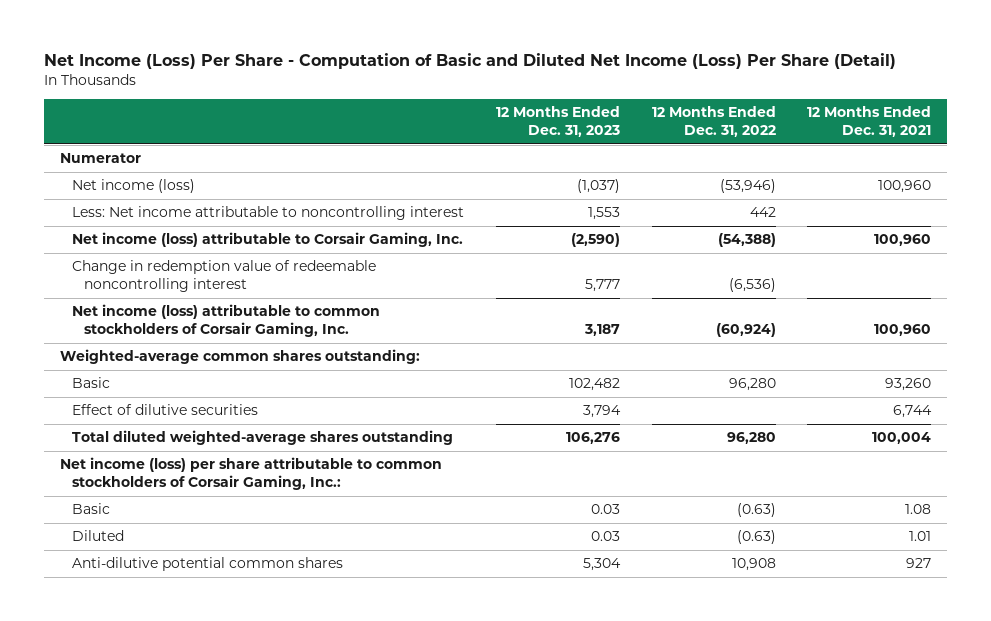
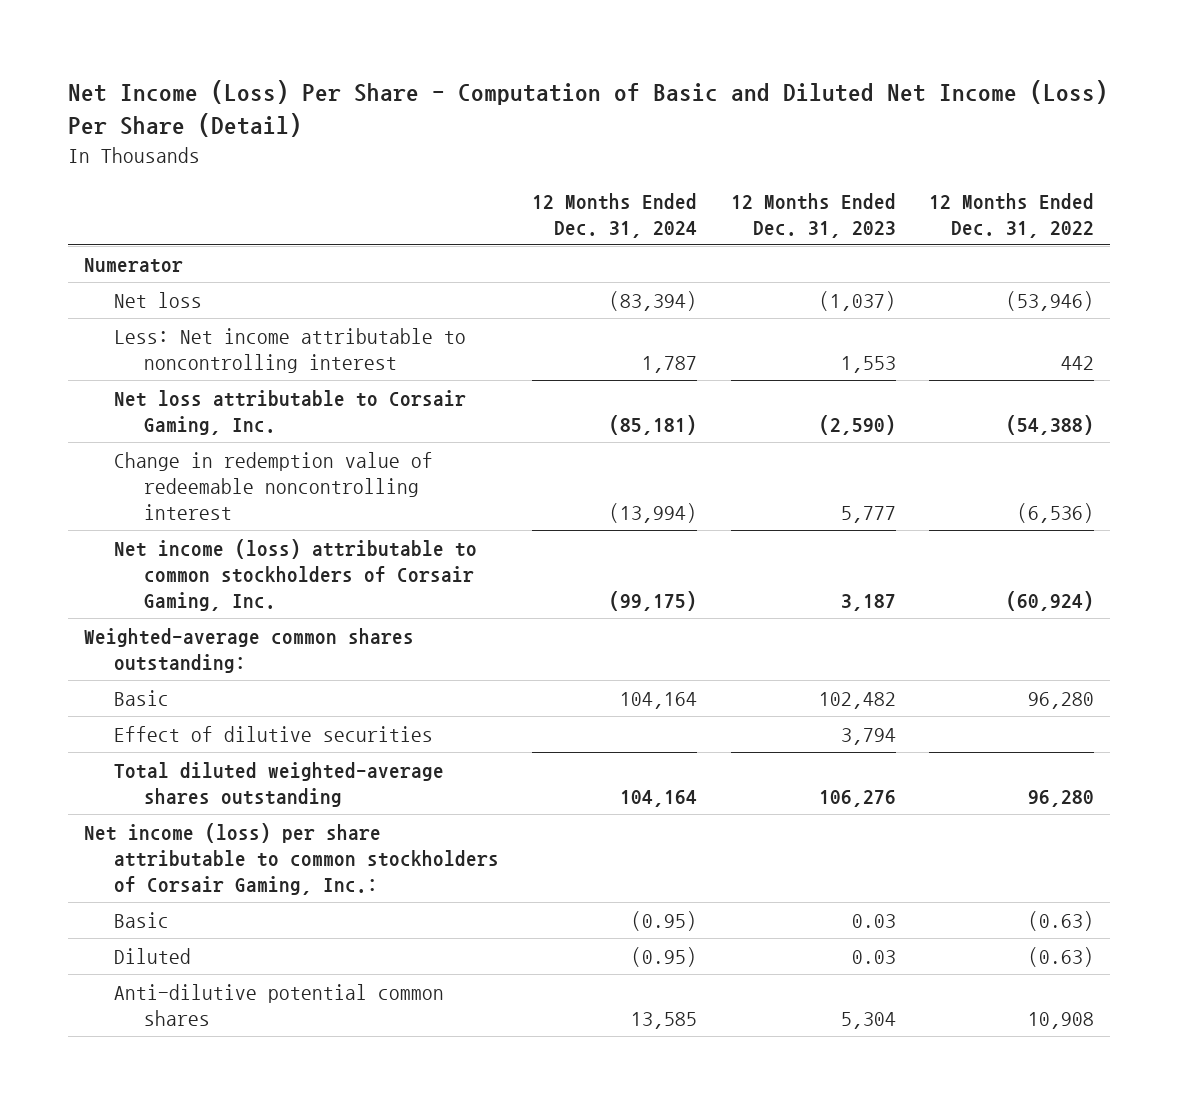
[807,106,932,138] 12 Months Ended Dec. 31, 2021 -> none
none -> [532,192,698,238] 12 Months Ended Dec. 31, 2024
[71,179,195,194] Net income (loss) -> [114,291,203,308] Net loss
[71,232,463,248] Net income (loss) attributable to Corsair Gaming, Inc. -> [114,389,467,435] Net loss attributable to Corsair Gaming, Inc.

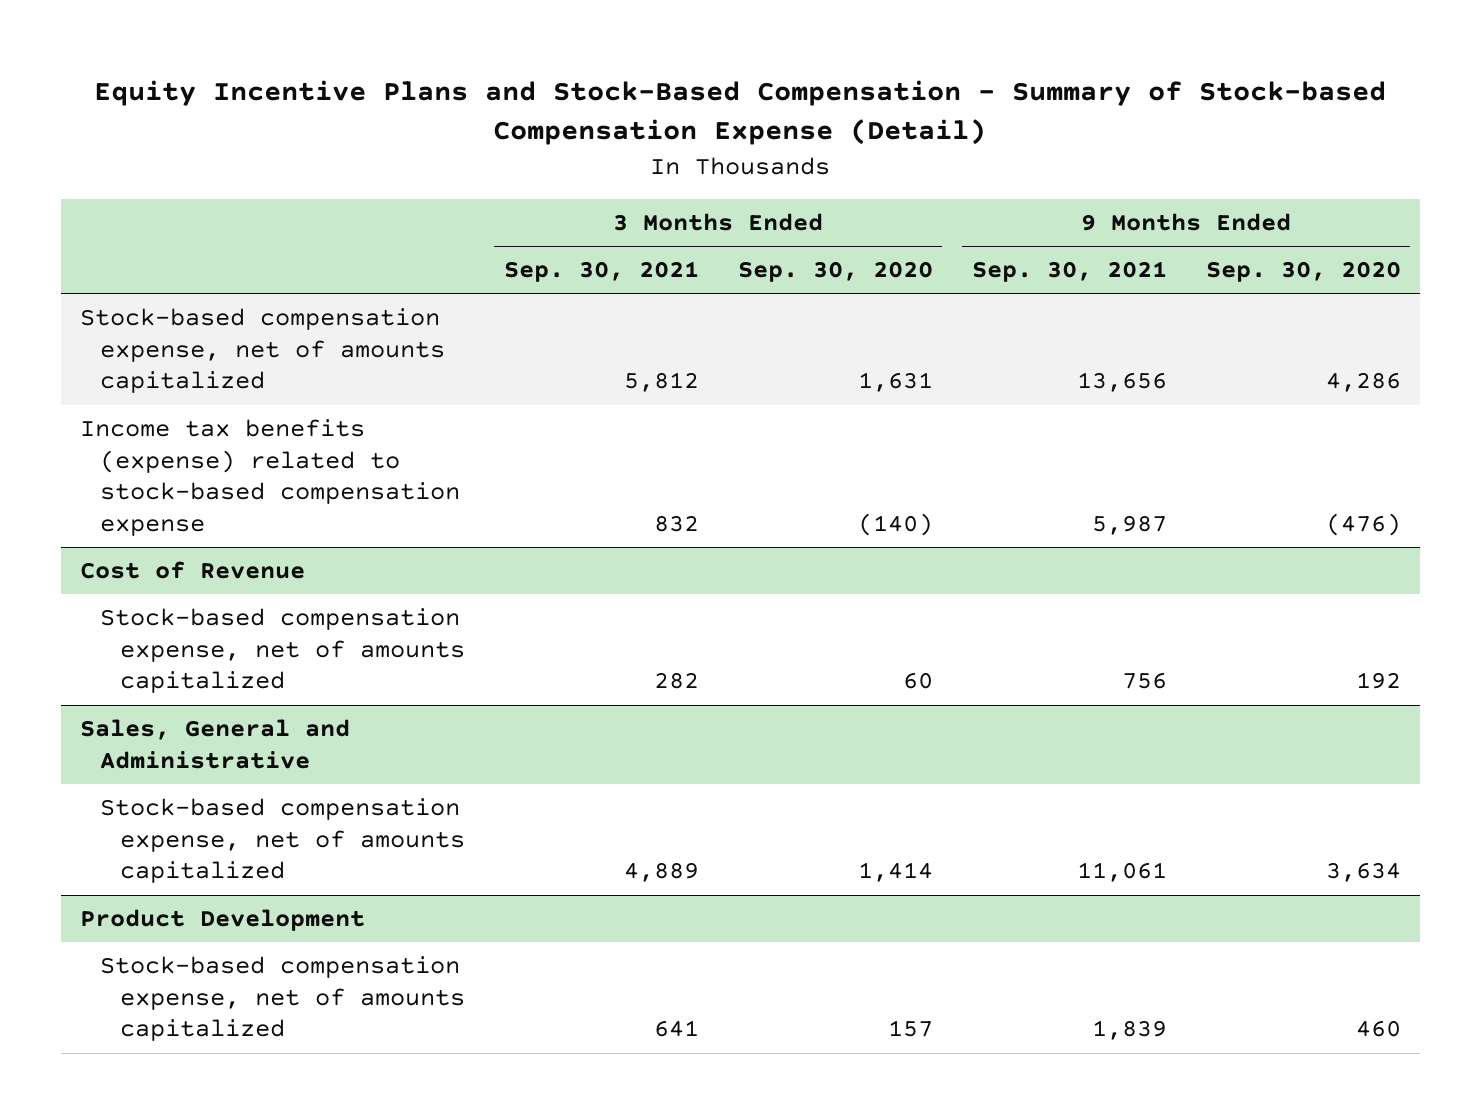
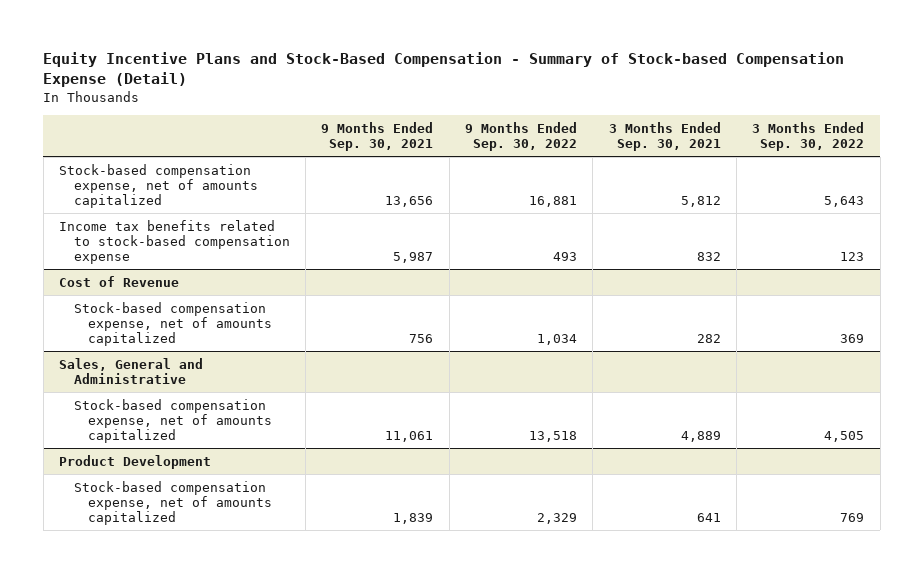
[737,261,933,283] Sep. 30, 2020 -> none
[1205,261,1401,283] Sep. 30, 2020 -> none
none -> [464,121,577,152] 9 Months Ended Sep. 30, 2022
none -> [752,121,865,152] 3 Months Ended Sep. 30, 2022
[80,419,460,537] Income tax benefits (expense) related to stock-based compensation expense -> [59,219,290,264] Income tax benefits related to stock-based compensation expense

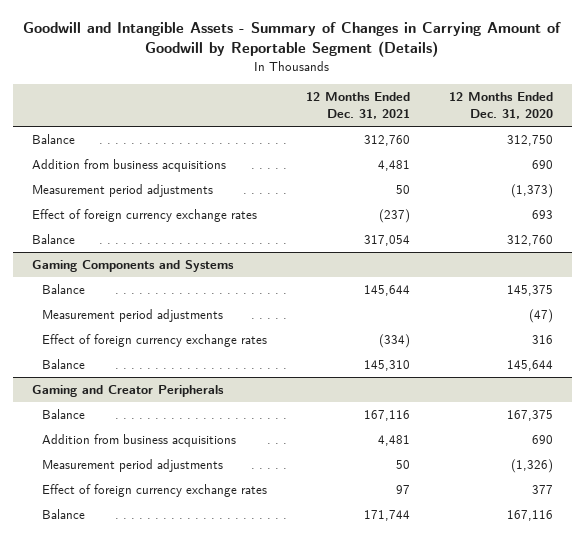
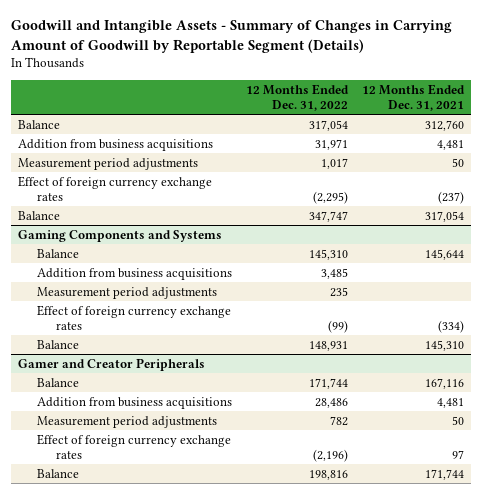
[448,92,553,120] 12 Months Ended Dec. 31, 2020 -> none
none -> [245,83,349,111] 12 Months Ended Dec. 31, 2022
none -> [36,267,232,280] Addition from business acquisitions
[32,385,225,398] Gaming and Creator Peripherals -> [17,357,205,371] Gamer and Creator Peripherals

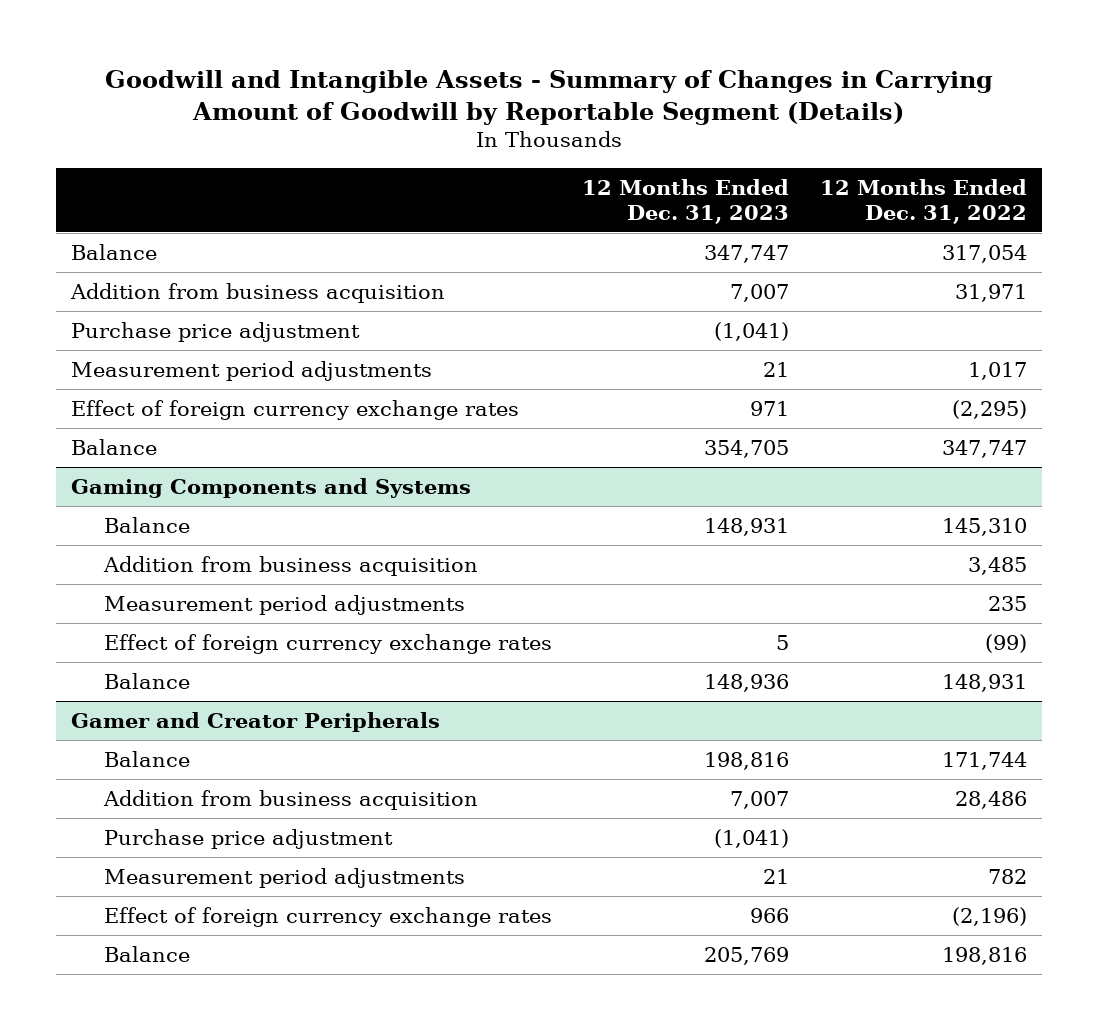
[361,83,465,111] 12 Months Ended Dec. 31, 2021 -> none
none -> [582,179,790,224] 12 Months Ended Dec. 31, 2023
[17,138,213,151] Addition from business acquisitions -> [70,283,446,304] Addition from business acquisition
none -> [71,322,361,343] Purchase price adjustment
[36,267,232,280] Addition from business acquisitions -> [102,556,478,577] Addition from business acquisition
[36,396,232,409] Addition from business acquisitions -> [102,790,478,811] Addition from business acquisition
none -> [103,829,393,850] Purchase price adjustment

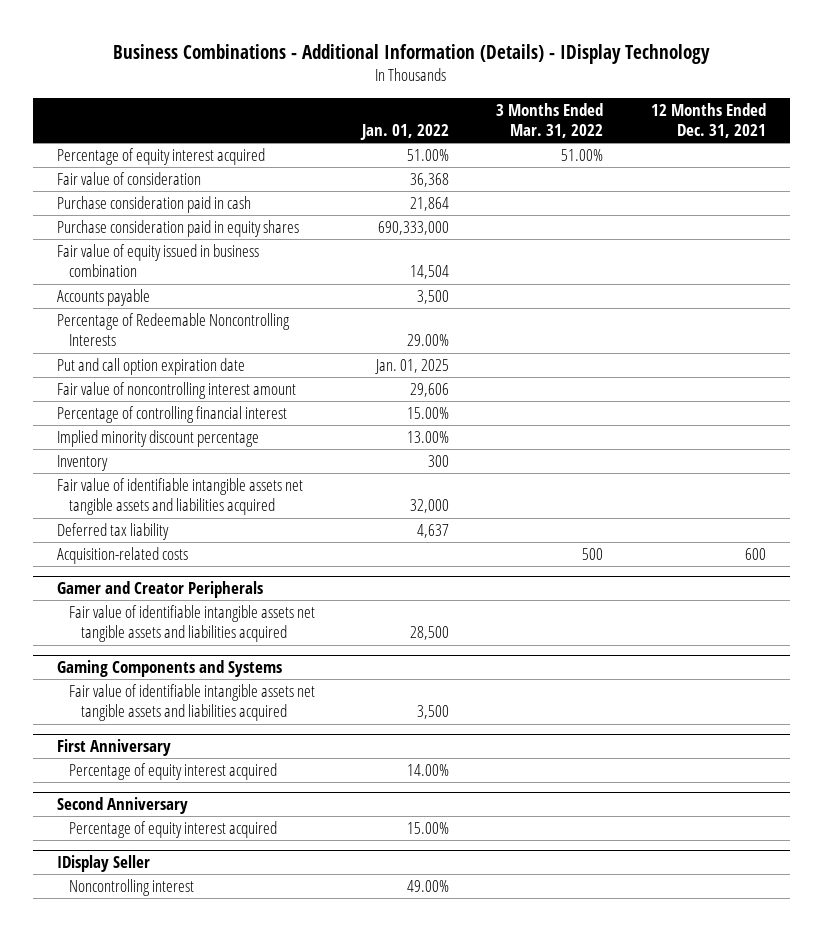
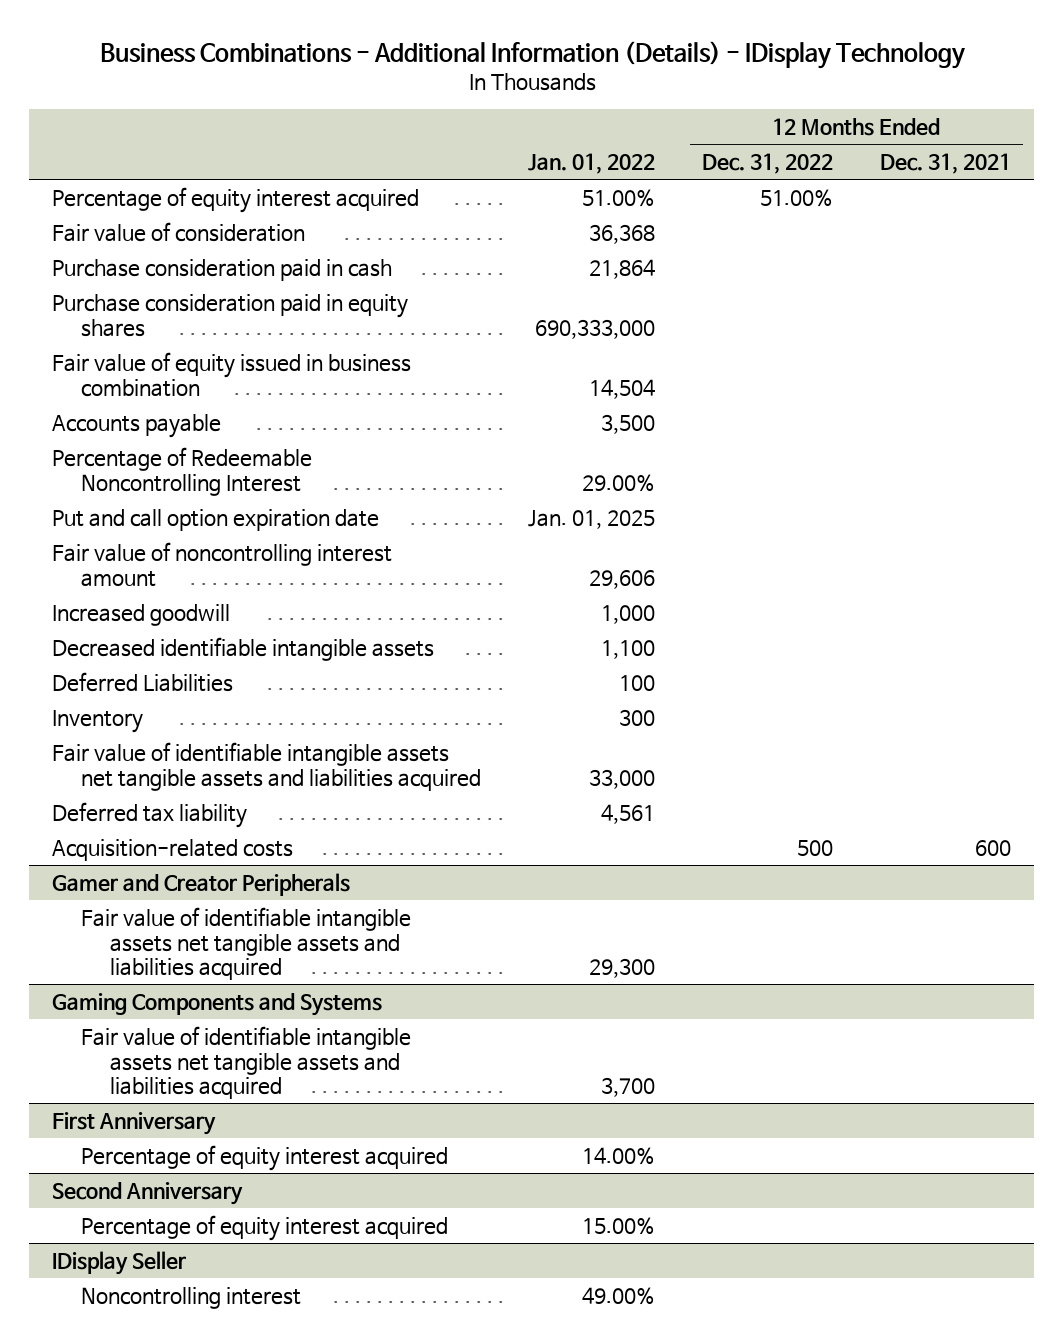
[496,102,604,138] 3 Months Ended Mar. 31, 2022 -> none
none -> [701,153,833,175] Dec. 31, 2022
[56,313,290,347] Percentage of Redeemable Noncontrolling Interests -> [52,446,313,496] Percentage of Redeemable Noncontrolling Interest
[56,406,287,424] Percentage of controlling financial interest -> none
[56,430,259,448] Implied minority discount percentage -> none
none -> [52,603,231,626] Increased goodwill
none -> [52,636,435,661] Decreased identifiable intangible assets
none -> [52,671,234,692] Deferred Liabilities
[410,499,450,514] 32,000 -> [588,768,655,789] 33,000
[417,524,450,539] 4,637 -> [600,803,655,824] 4,561
[410,626,450,641] 28,500 -> [588,958,655,979] 29,300
[417,705,450,720] 3,500 -> [600,1077,655,1098] 3,700

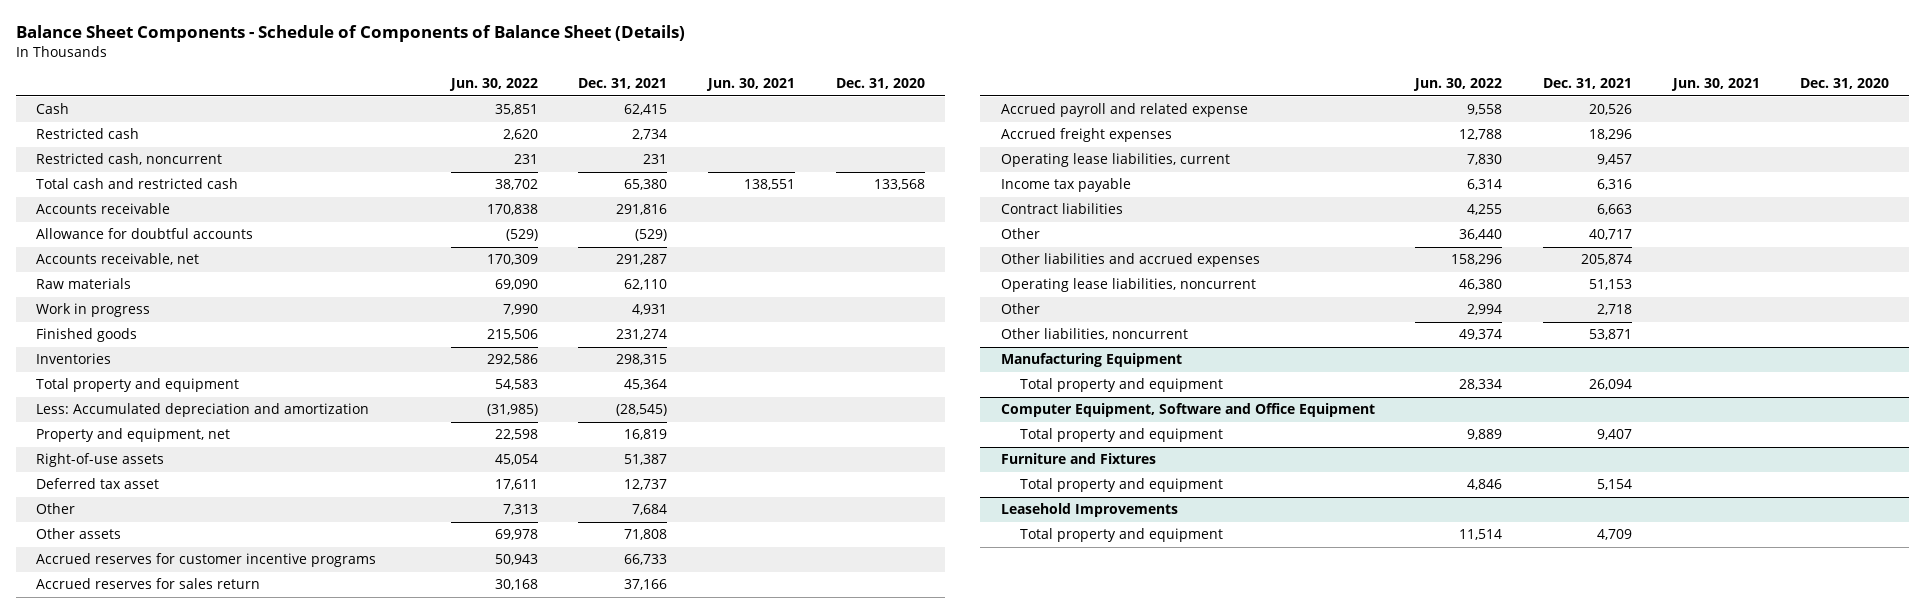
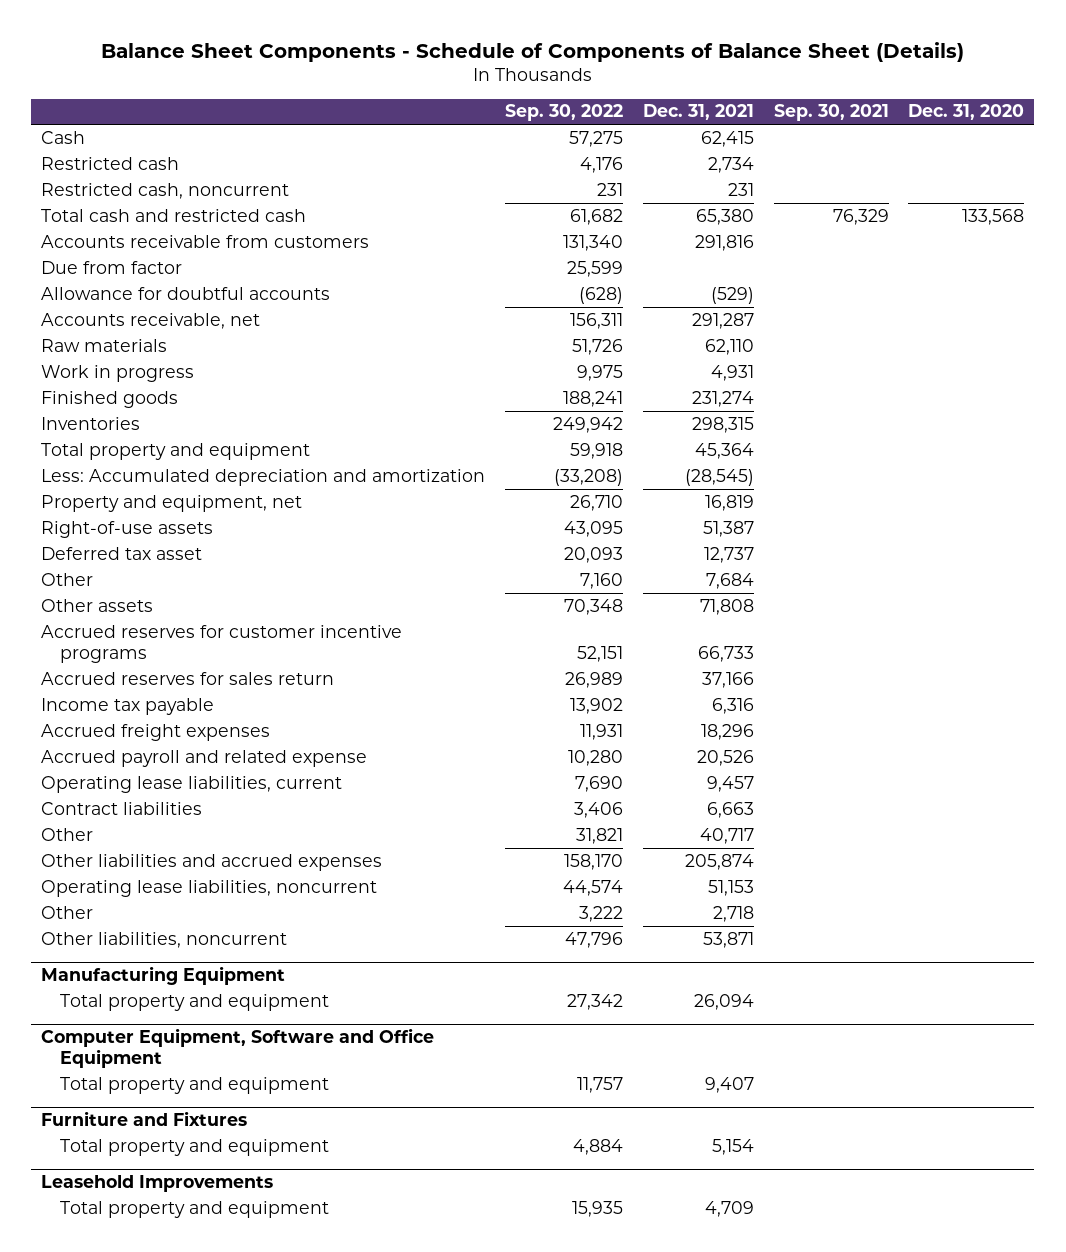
[448,78,538,92] Jun. 30, 2022 -> none
[705,78,795,92] Jun. 30, 2021 -> none
none -> [504,104,623,122] Sep. 30, 2022
none -> [773,104,889,122] Sep. 30, 2021
[36,203,171,215] Accounts receivable -> [41,234,370,248] Accounts receivable from customers
none -> [41,260,183,274] Due from factor
[1000,178,1131,193] Income tax payable -> [41,697,215,715] Income tax payable
[1000,103,1248,118] Accrued payroll and related expense -> [41,749,368,767] Accrued payroll and related expense

